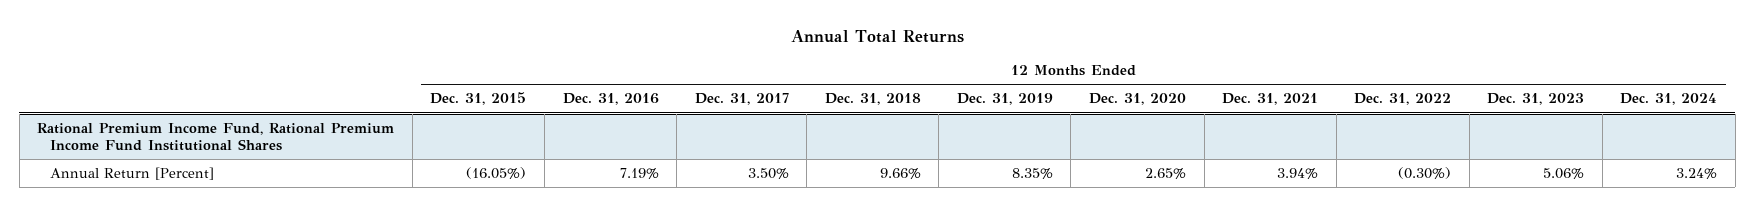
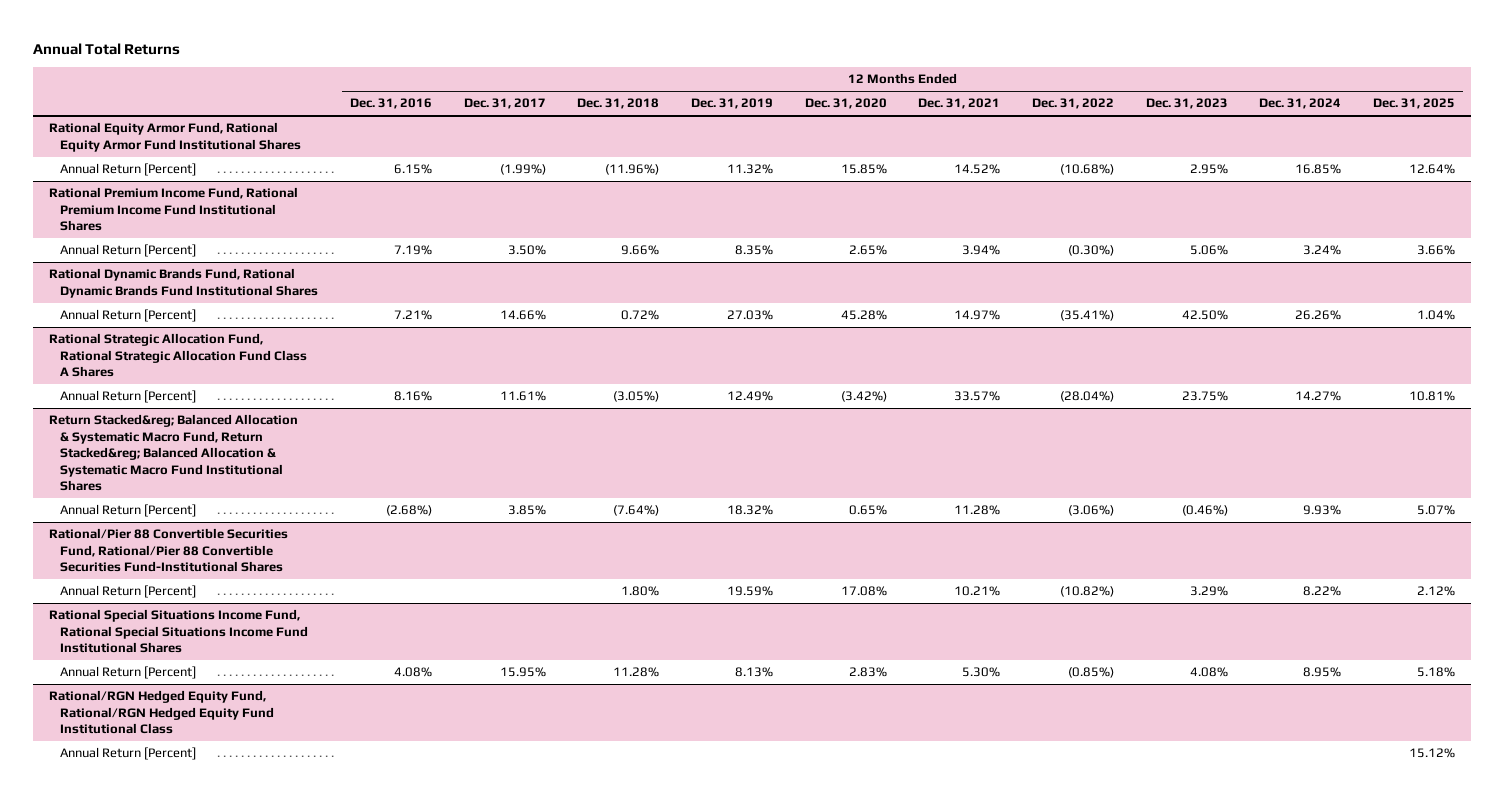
[430,92,527,106] Dec. 31, 2015 -> none
none -> [1373,98,1456,110] Dec. 31, 2025
none -> [48,122,302,152] Rational Equity Armor Fund, Rational Equity Armor Fund Institutional Shares
none -> [60,163,197,177] Annual Return [Percent]
none -> [48,268,319,298] Rational Dynamic Brands Fund, Rational Dynamic Brands Fund Institutional Shares
none -> [60,309,197,323] Annual Return [Percent]
none -> [48,333,308,378] Rational Strategic Allocation Fund, Rational Strategic Allocation Fund Class A Shares
none -> [60,390,197,404] Annual Return [Percent]
none -> [48,414,298,491] Return Stacked&reg; Balanced Allocation & Systematic Macro Fund, Return Stacked&reg; Balanced Allocation & Systematic Macro Fund Institutional Shares
none -> [60,504,197,518] Annual Return [Percent]
none -> [48,528,288,573] Rational/Pier 88 Convertible Securities Fund, Rational/Pier 88 Convertible Securities Fund-Institutional Shares
none -> [60,585,197,599] Annual Return [Percent]
none -> [48,609,309,654] Rational Special Situations Income Fund, Rational Special Situations Income Fund Institutional Shares
none -> [60,666,197,680] Annual Return [Percent]
none -> [48,690,275,735] Rational/RGN Hedged Equity Fund, Rational/RGN Hedged Equity Fund Institutional Class
none -> [60,747,197,761] Annual Return [Percent]

